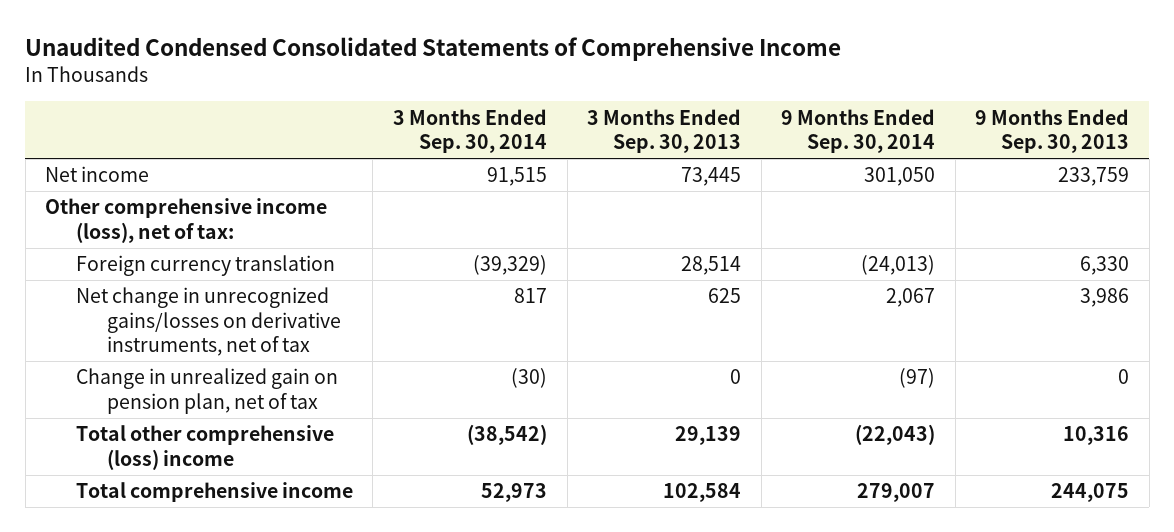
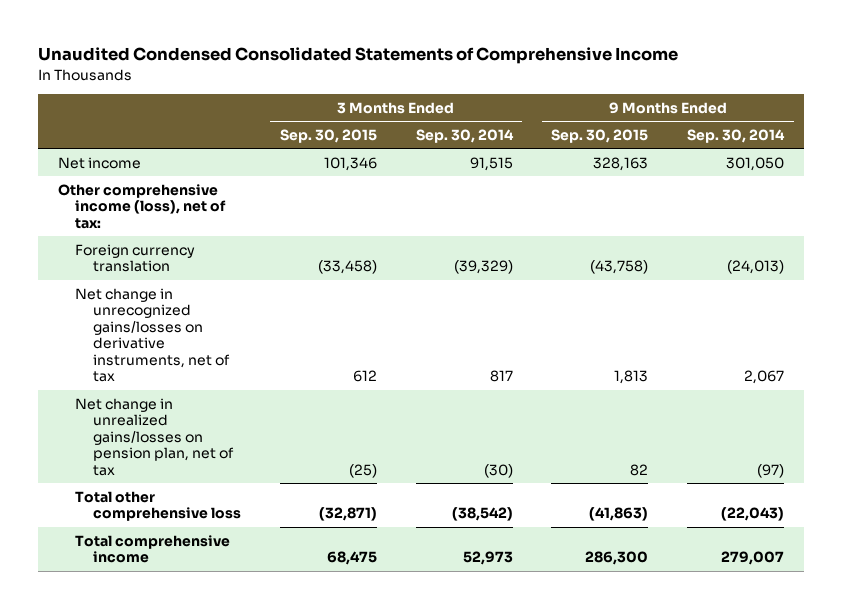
[587,108,742,154] 3 Months Ended Sep. 30, 2013 -> none
[975,108,1130,154] 9 Months Ended Sep. 30, 2013 -> none
none -> [279,129,377,144] Sep. 30, 2015
none -> [551,129,649,144] Sep. 30, 2015
[75,368,338,414] Change in unrealized gain on pension plan, net of tax -> [75,397,234,476] Net change in unrealized gains/losses on pension plan, net of tax
[75,425,334,470] Total other comprehensive (loss) income -> [75,490,241,522] Total other comprehensive loss

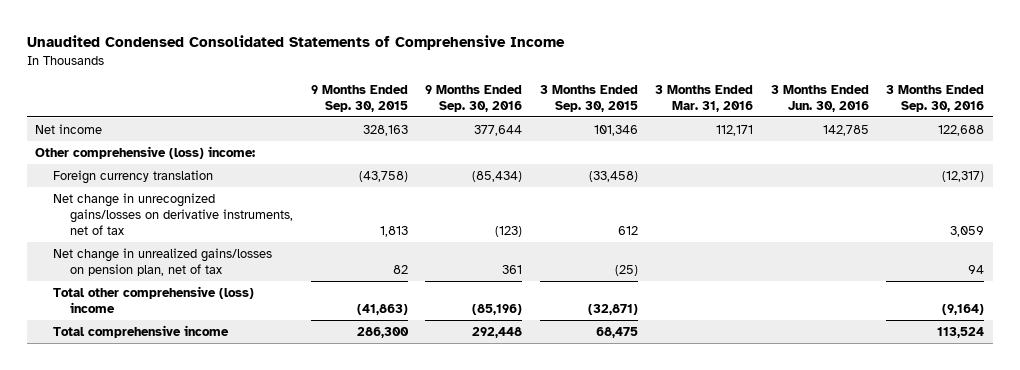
[415,129,514,144] Sep. 30, 2014 -> none
[687,129,786,144] Sep. 30, 2014 -> none
none -> [425,84,523,112] 9 Months Ended Sep. 30, 2016
none -> [655,84,754,112] 3 Months Ended Mar. 31, 2016
none -> [770,84,869,112] 3 Months Ended Jun. 30, 2016
none -> [886,84,985,112] 3 Months Ended Sep. 30, 2016
[57,183,227,229] Other comprehensive income (loss), net of tax: -> [35,146,256,160] Other comprehensive (loss) income:
[75,490,241,522] Total other comprehensive loss -> [52,286,254,313] Total other comprehensive (loss) income

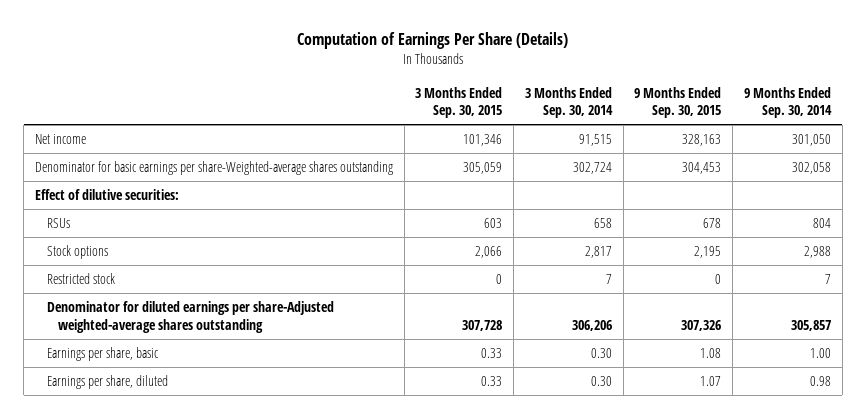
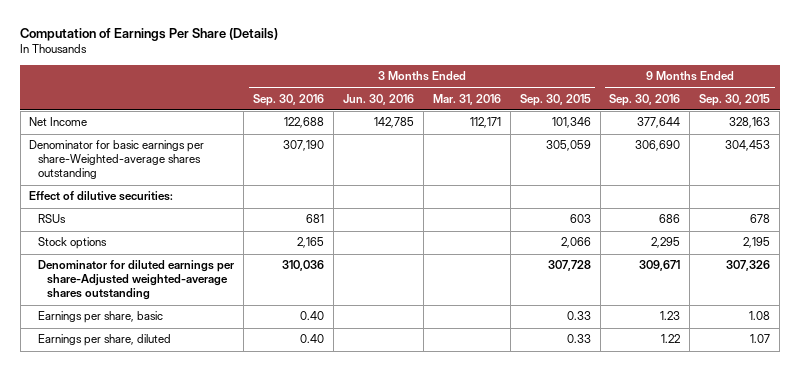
[524,86,613,118] 3 Months Ended Sep. 30, 2014 -> none
[743,86,832,118] 9 Months Ended Sep. 30, 2014 -> none
none -> [253,93,325,106] Sep. 30, 2016
none -> [343,93,415,105] Jun. 30, 2016
none -> [432,93,501,105] Mar. 31, 2016
none -> [609,93,681,106] Sep. 30, 2016
[34,134,86,145] Net income -> [29,117,88,127] Net Income
[46,273,115,285] Restricted stock -> none

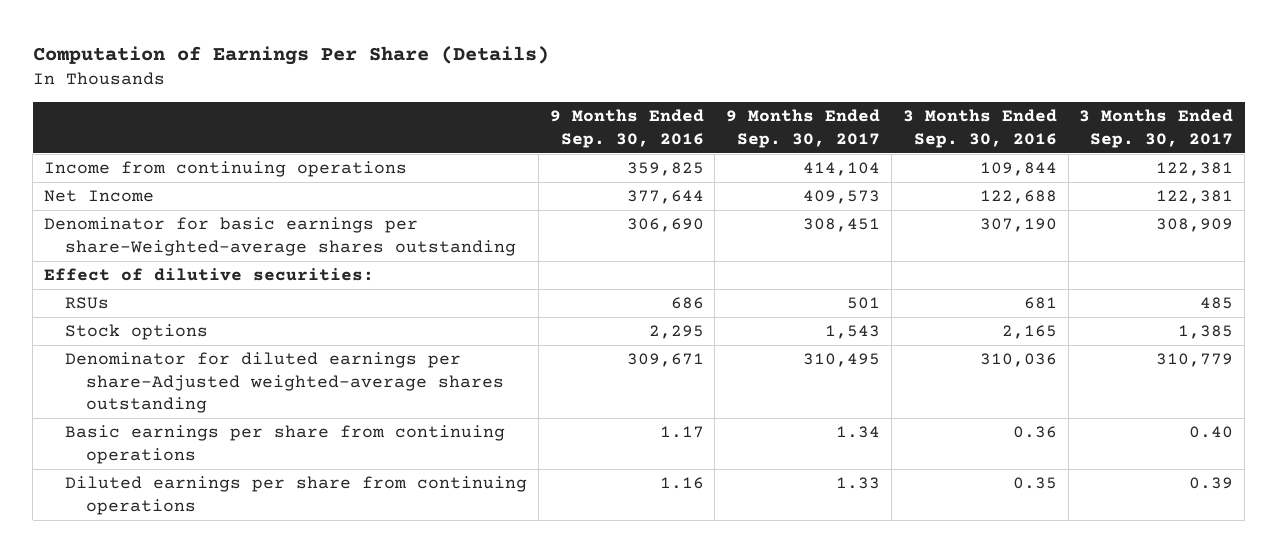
[343,93,415,105] Jun. 30, 2016 -> none
[432,93,501,105] Mar. 31, 2016 -> none
[519,93,591,106] Sep. 30, 2015 -> none
[699,93,771,106] Sep. 30, 2015 -> none
none -> [726,109,881,148] 9 Months Ended Sep. 30, 2017
none -> [1079,109,1234,148] 3 Months Ended Sep. 30, 2017
none -> [44,161,408,178] Income from continuing operations
[38,311,164,324] Earnings per share, basic -> [65,425,506,464] Basic earnings per share from continuing operations
[300,311,325,321] 0.40 -> [1012,426,1057,439] 0.36
[660,311,681,321] 1.23 -> [659,426,704,439] 1.17
[38,334,172,347] Earnings per share, diluted -> [65,476,528,515] Diluted earnings per share from continuing operations
[300,334,325,344] 0.40 -> [1012,477,1057,490] 0.35
[661,334,681,344] 1.22 -> [659,477,704,490] 1.16

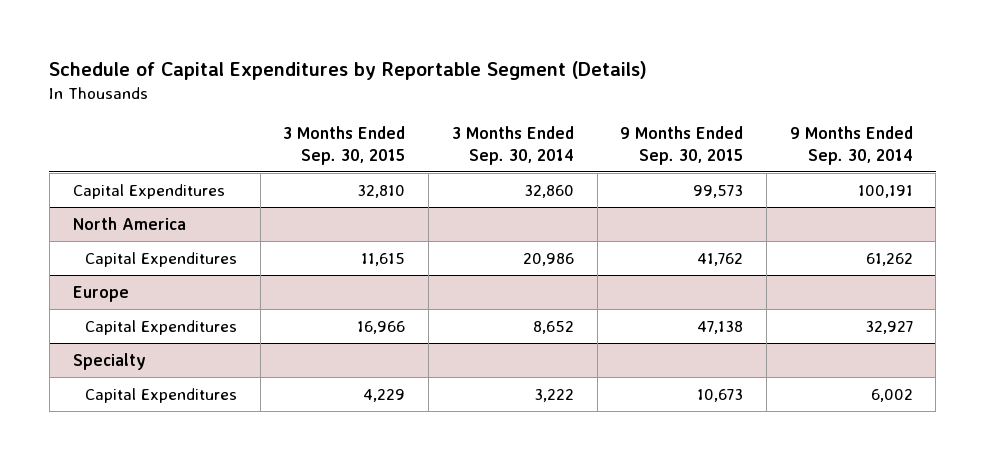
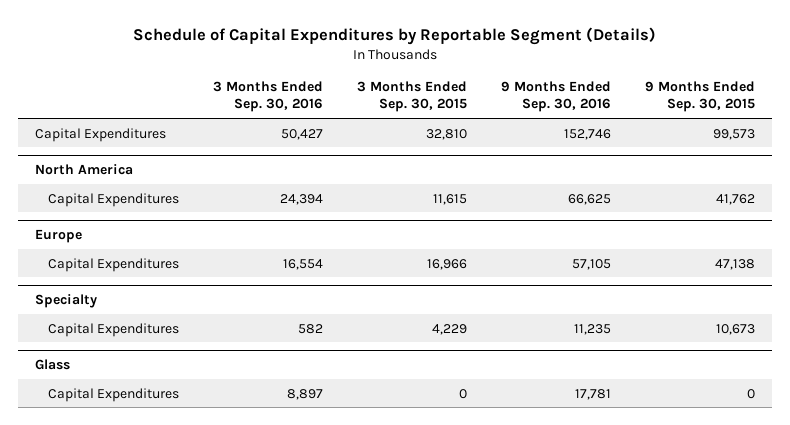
[451,126,574,165] 3 Months Ended Sep. 30, 2014 -> none
[789,126,913,165] 9 Months Ended Sep. 30, 2014 -> none
none -> [212,81,323,113] 3 Months Ended Sep. 30, 2016
none -> [501,81,612,113] 9 Months Ended Sep. 30, 2016
none -> [34,359,70,371] Glass
none -> [47,387,179,402] Capital Expenditures

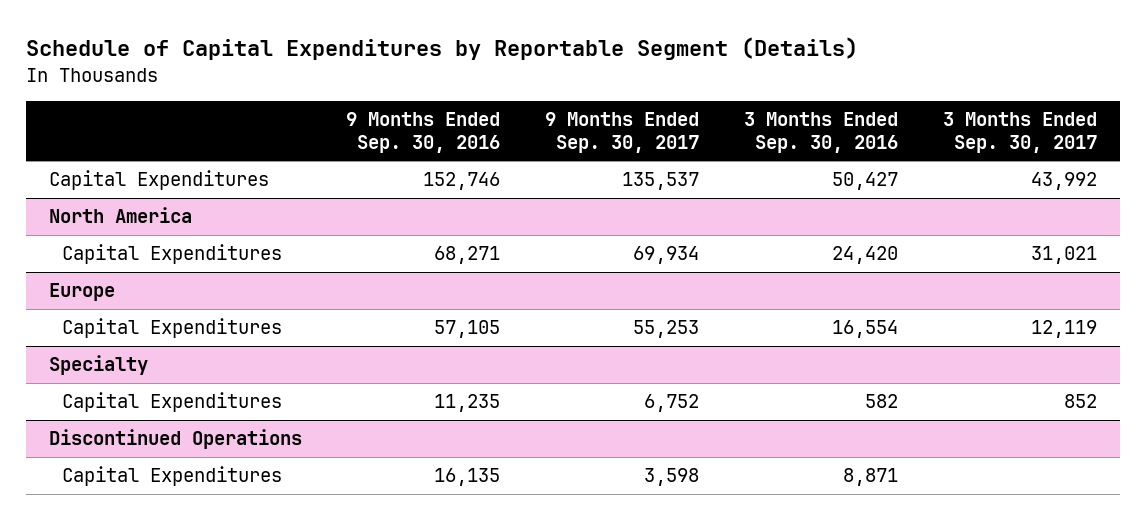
[356,81,467,113] 3 Months Ended Sep. 30, 2015 -> none
[645,81,756,113] 9 Months Ended Sep. 30, 2015 -> none
none -> [545,112,700,153] 9 Months Ended Sep. 30, 2017
none -> [943,112,1098,153] 3 Months Ended Sep. 30, 2017
[279,193,323,205] 24,394 -> [832,246,899,265] 24,420
[568,193,612,205] 66,625 -> [434,246,501,265] 68,271
[34,359,70,371] Glass -> none
none -> [48,429,302,450] Discontinued Operations
[286,388,323,400] 8,897 -> [843,468,899,487] 8,871
[575,388,612,400] 17,781 -> [434,468,501,487] 16,135

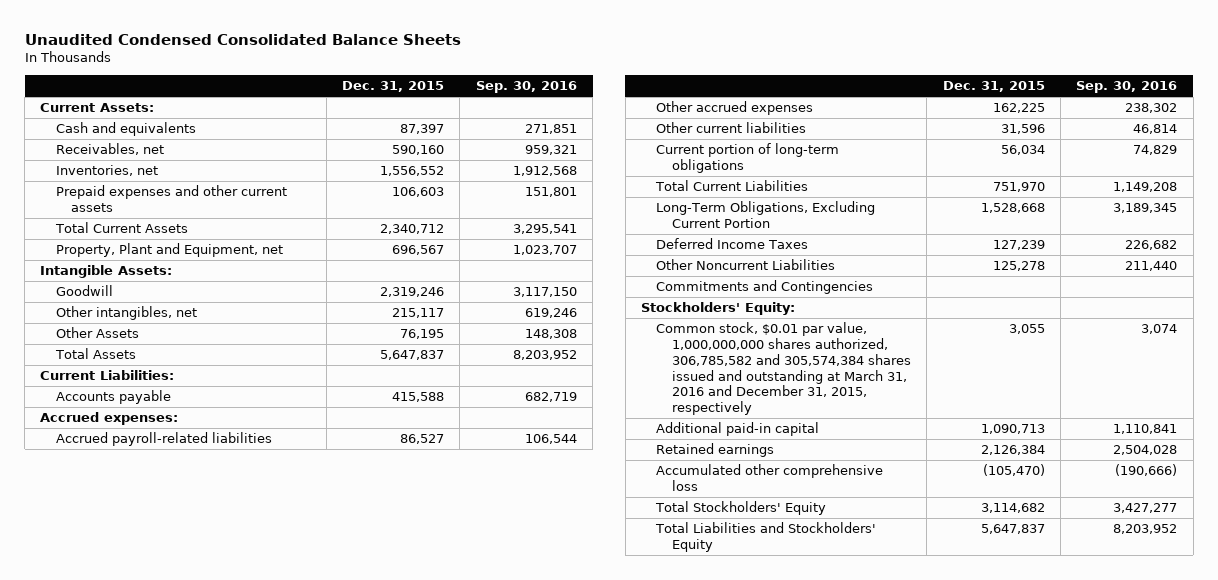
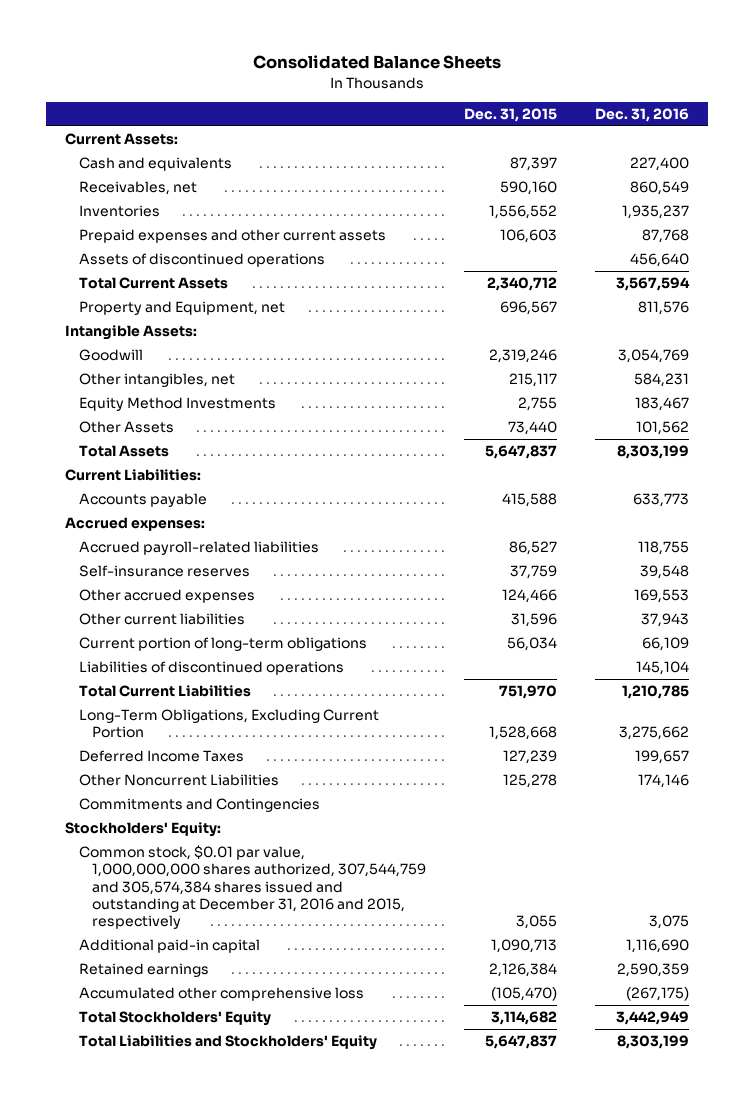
[24,33,461,45] Unaudited Condensed Consolidated Balance Sheets -> [253,55,502,70] Consolidated Balance Sheets
[475,81,577,94] Sep. 30, 2016 -> none
none -> [595,108,690,123] Dec. 31, 2016
[55,165,158,177] Inventories, net -> [78,205,160,218] Inventories
none -> [78,253,325,268] Assets of discontinued operations
[55,243,283,258] Property, Plant and Equipment, net -> [78,301,285,316] Property and Equipment, net
none -> [78,397,276,412] Equity Method Investments
[399,329,444,340] 76,195 -> [507,421,557,436] 73,440
none -> [78,565,250,578] Self-insurance reserves
[992,103,1045,114] 162,225 -> [501,589,557,604] 124,466
none -> [78,661,344,676] Liabilities of discontinued operations
[656,322,911,416] Common stock, $0.01 par value, 1,000,000,000 shares authorized, 306,785,582 and 305,574,384 shares issued and outstanding at March 31, 2016 and December 31, 2015, respectively -> [78,845,426,930] Common stock, $0.01 par value, 1,000,000,000 shares authorized, 307,544,759 and 305,574,384 shares issued and outstanding at December 31, 2016 and 2015, respectively

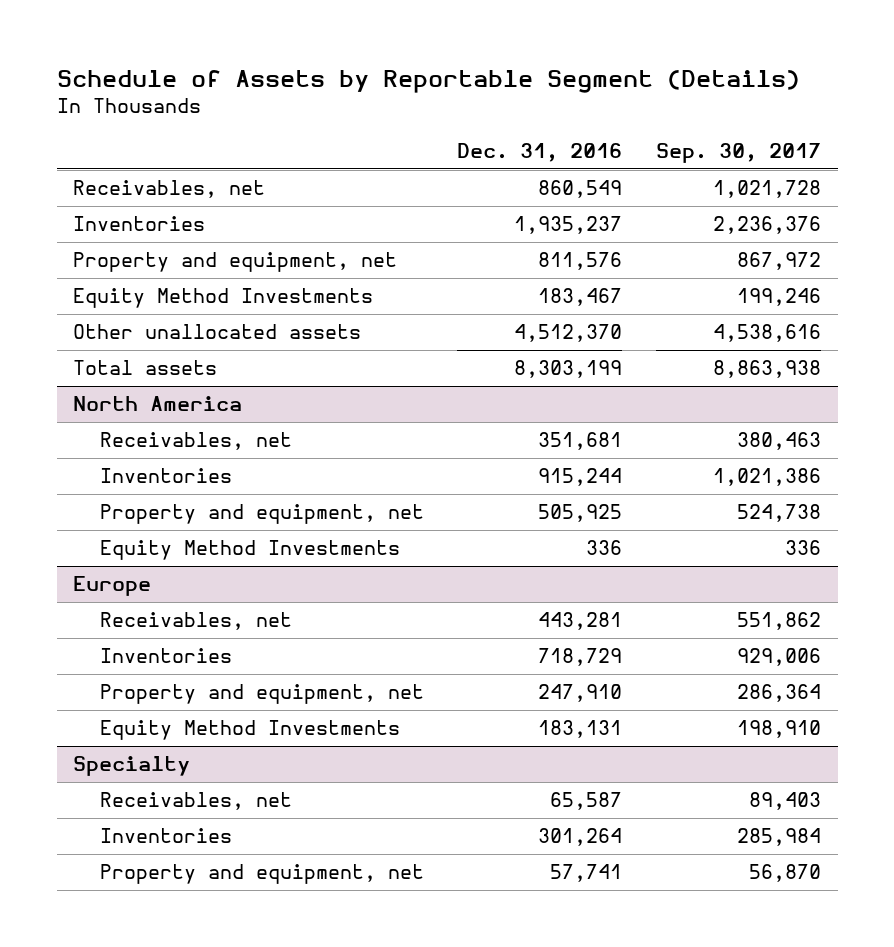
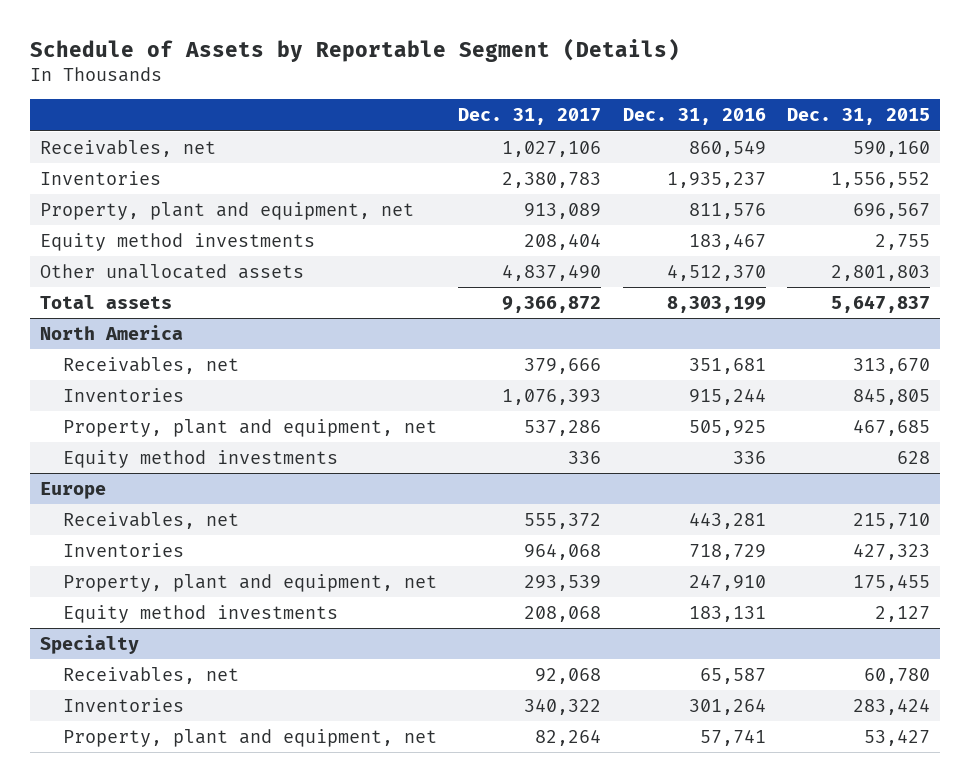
[655,143,821,164] Sep. 30, 2017 -> none
none -> [458,108,602,126] Dec. 31, 2017
none -> [786,108,930,126] Dec. 31, 2015
[73,252,398,273] Property and equipment, net -> [40,201,415,220] Property, plant and equipment, net
[73,288,374,309] Equity Method Investments -> [40,232,316,251] Equity method investments
[100,504,425,525] Property and equipment, net -> [63,418,438,437] Property, plant and equipment, net
[100,540,401,561] Equity Method Investments -> [63,449,339,468] Equity method investments
[100,684,425,705] Property and equipment, net -> [63,573,438,592] Property, plant and equipment, net
[100,720,401,741] Equity Method Investments -> [63,604,339,623] Equity method investments
[100,864,425,885] Property and equipment, net -> [63,728,438,747] Property, plant and equipment, net

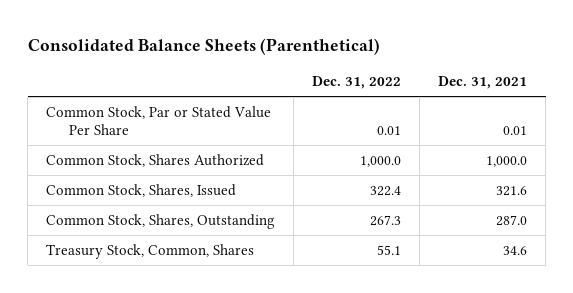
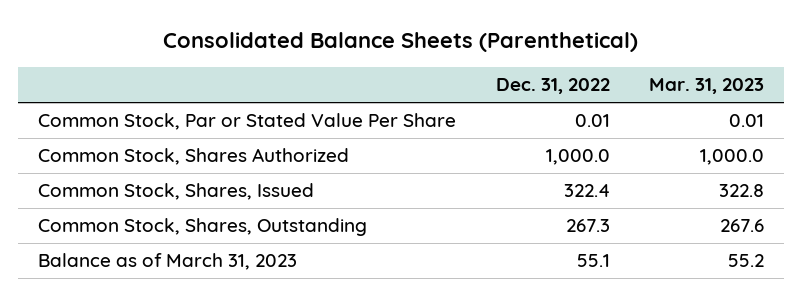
[438,76,528,90] Dec. 31, 2021 -> none
none -> [649,78,765,95] Mar. 31, 2023
[46,243,255,259] Treasury Stock, Common, Shares -> [38,253,298,271] Balance as of March 31, 2023

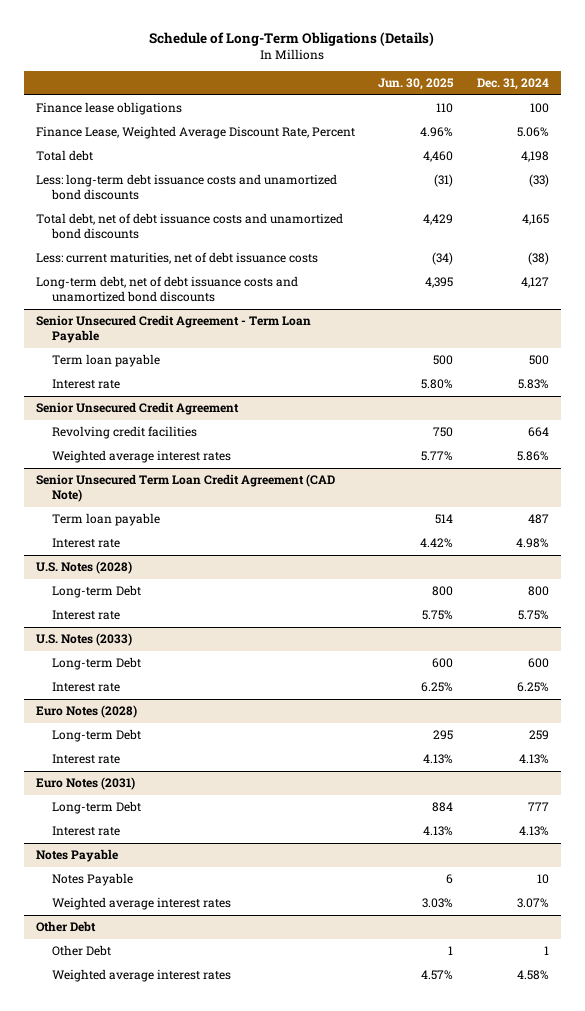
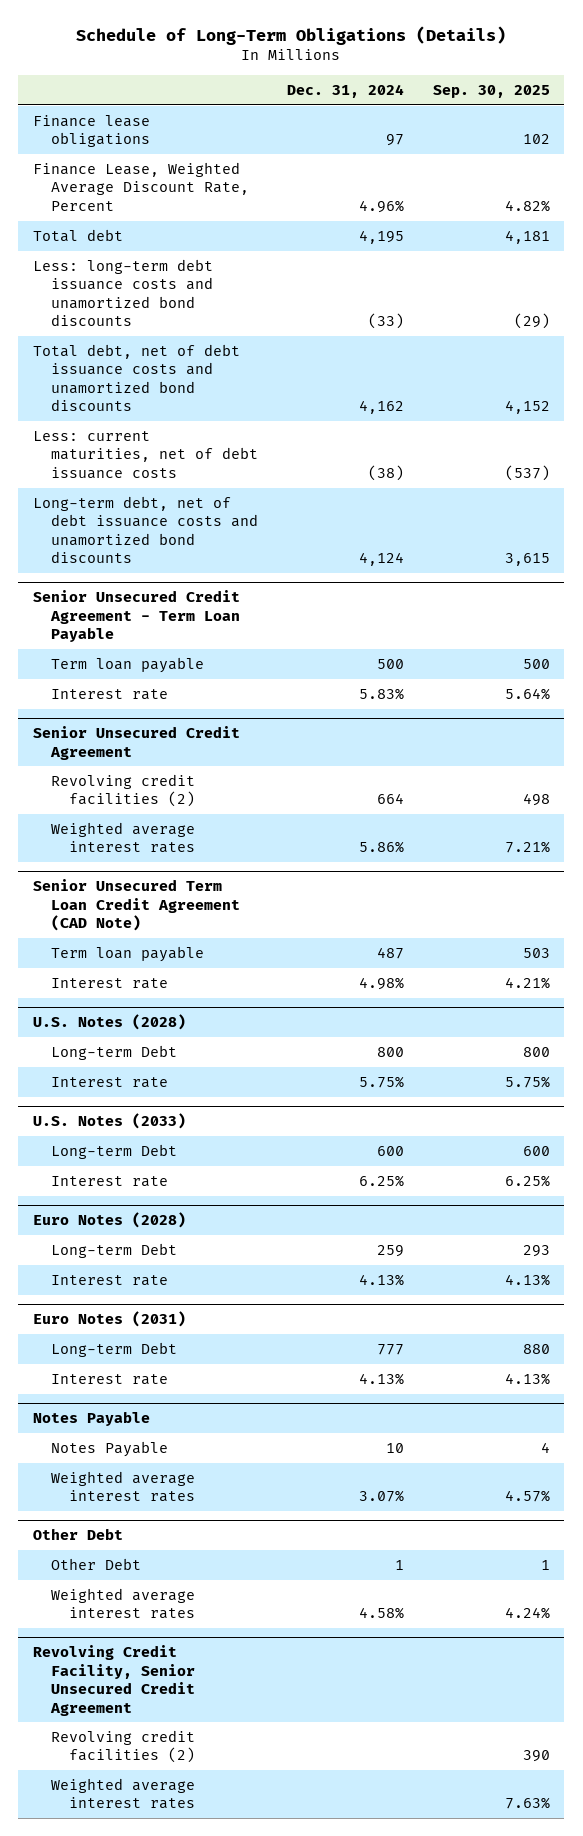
[378,77,455,90] Jun. 30, 2025 -> none
none -> [432,84,550,98] Sep. 30, 2025
[529,103,549,114] 100 -> [385,134,404,147] 97
[516,127,549,138] 5.06% -> [358,199,404,213] 4.96%
[520,151,549,163] 4,198 -> [358,229,404,244] 4,195
[521,214,549,226] 4,165 -> [358,400,404,415] 4,162
[520,277,549,289] 4,127 -> [358,552,404,567] 4,124
[52,426,198,440] Revolving credit facilities -> [50,773,195,808] Revolving credit facilities (2)
none -> [32,1645,195,1716] Revolving Credit Facility, Senior Unsecured Credit Agreement
none -> [50,1729,195,1764] Revolving credit facilities (2)
none -> [50,1777,195,1810] Weighted average interest rates

